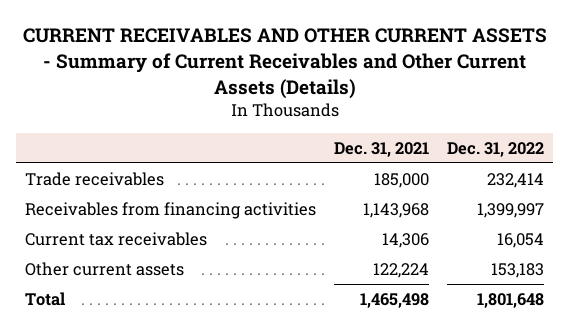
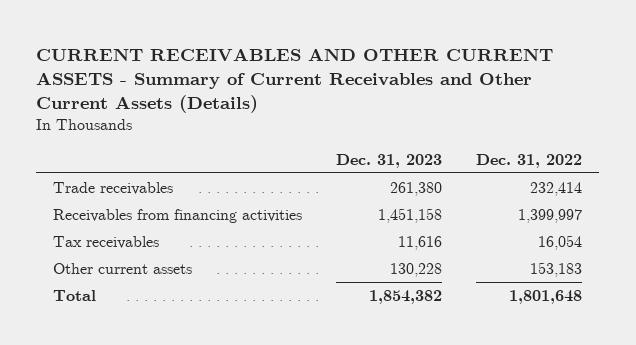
[334,141,430,157] Dec. 31, 2021 -> none
none -> [336,153,443,168] Dec. 31, 2023
[25,231,208,246] Current tax receivables -> [53,235,160,249] Tax receivables

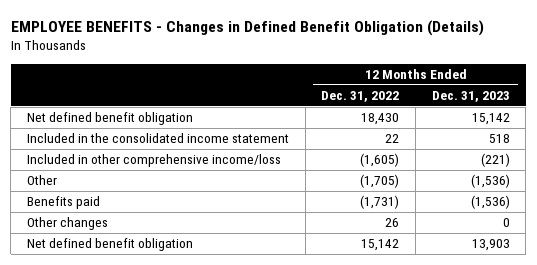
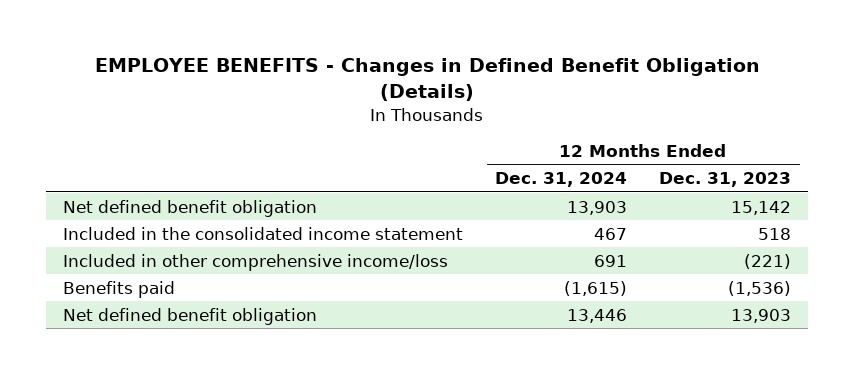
[321,91,400,103] Dec. 31, 2022 -> none
none -> [495,172,628,188] Dec. 31, 2024
[27,175,58,186] Other -> none
[27,217,109,231] Other changes -> none

